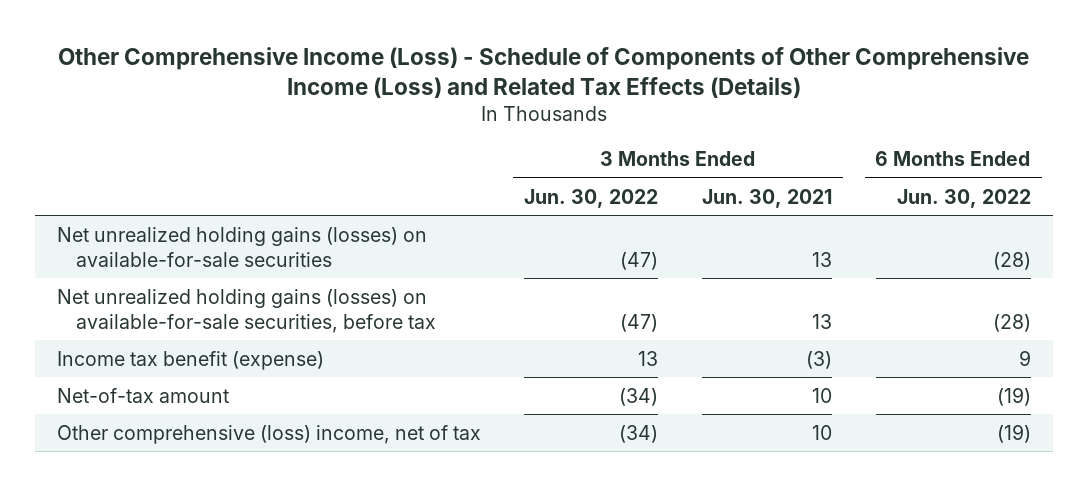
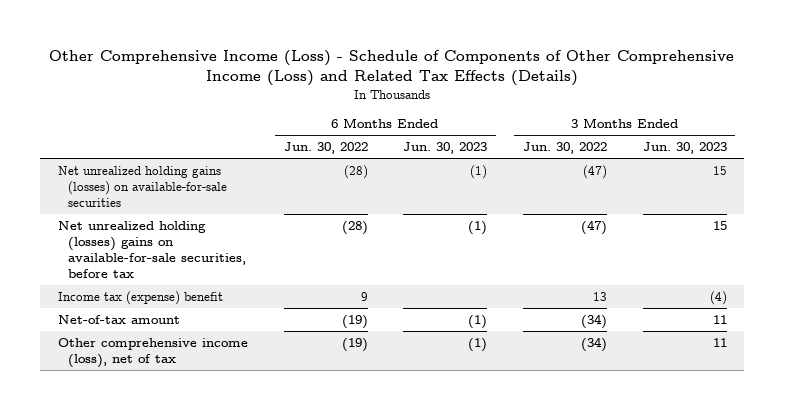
[702,188,833,208] Jun. 30, 2021 -> none
none -> [403,142,488,155] Jun. 30, 2023
none -> [642,142,727,155] Jun. 30, 2023
[56,288,437,333] Net unrealized holding gains (losses) on available-for-sale securities, before tax -> [58,221,246,279] Net unrealized holding (losses) gains on available-for-sale securities, before tax
[56,350,324,370] Income tax benefit (expense) -> [58,291,224,306] Income tax (expense) benefit
[56,424,481,444] Other comprehensive (loss) income, net of tax -> [58,338,249,369] Other comprehensive income (loss), net of tax

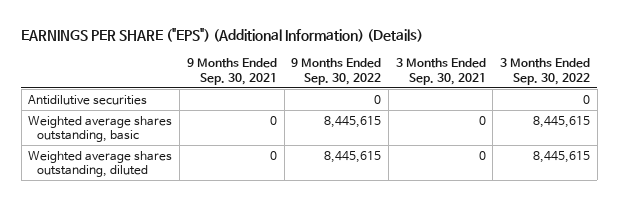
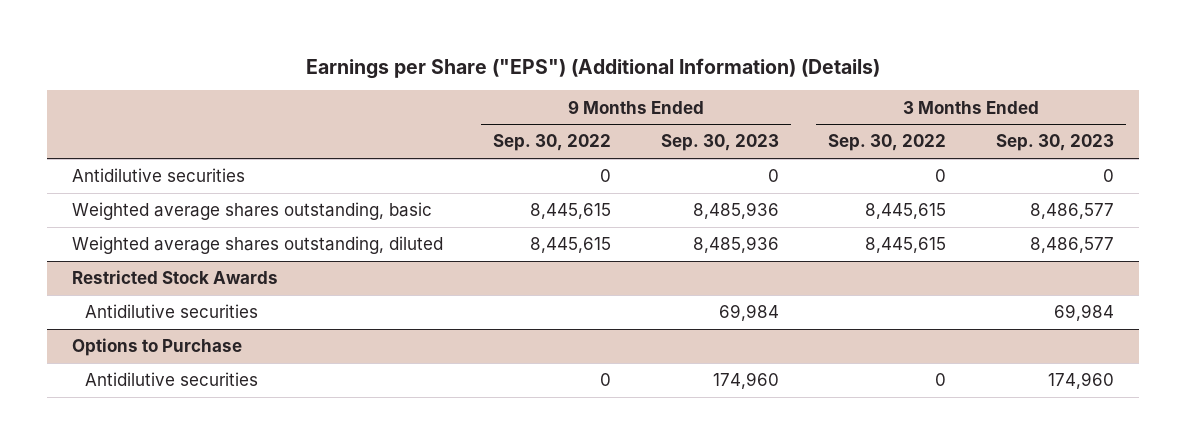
[21,28,424,43] EARNINGS PER SHARE ("EPS") (Additional Information) (Details) -> [306,57,881,79] Earnings per Share ("EPS") (Additional Information) (Details)
[186,58,277,85] 9 Months Ended Sep. 30, 2021 -> none
[395,58,486,85] 3 Months Ended Sep. 30, 2021 -> none
none -> [660,134,779,152] Sep. 30, 2023
none -> [995,134,1114,152] Sep. 30, 2023
none -> [72,270,279,285] Restricted Stock Awards
none -> [85,304,259,319] Antidilutive securities
none -> [72,338,243,357] Options to Purchase
none -> [85,372,259,387] Antidilutive securities

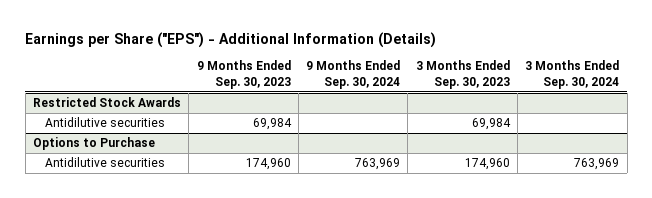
[306,57,881,79] Earnings per Share ("EPS") (Additional Information) (Details) -> [25,31,437,48] Earnings per Share ("EPS") - Additional Information (Details)
[492,134,611,152] Sep. 30, 2022 -> none
[828,134,947,152] Sep. 30, 2022 -> none
none -> [306,60,401,90] 9 Months Ended Sep. 30, 2024
none -> [525,60,620,90] 3 Months Ended Sep. 30, 2024
[72,168,246,183] Antidilutive securities -> none
[72,202,433,221] Weighted average shares outstanding, basic -> none
[72,236,444,255] Weighted average shares outstanding, diluted -> none

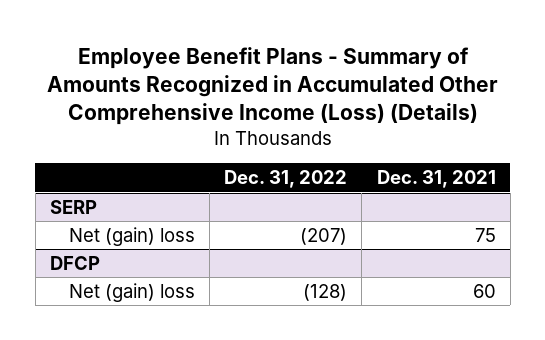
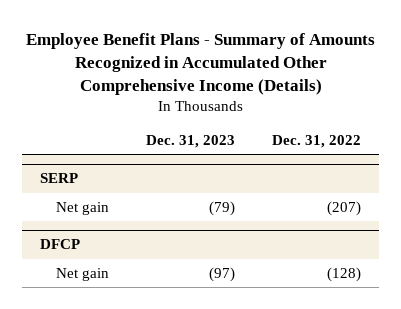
[46,46,498,126] Employee Benefit Plans - Summary of Amounts Recognized in Accumulated Other Comprehensive Income (Loss) (Details) -> [25,32,375,95] Employee Benefit Plans - Summary of Amounts Recognized in Accumulated Other Comprehensive Income (Details)
[376,170,496,189] Dec. 31, 2021 -> none
none -> [145,134,235,148] Dec. 31, 2023
[68,226,195,246] Net (gain) loss -> [55,202,109,216] Net gain
[68,282,195,302] Net (gain) loss -> [55,268,109,282] Net gain

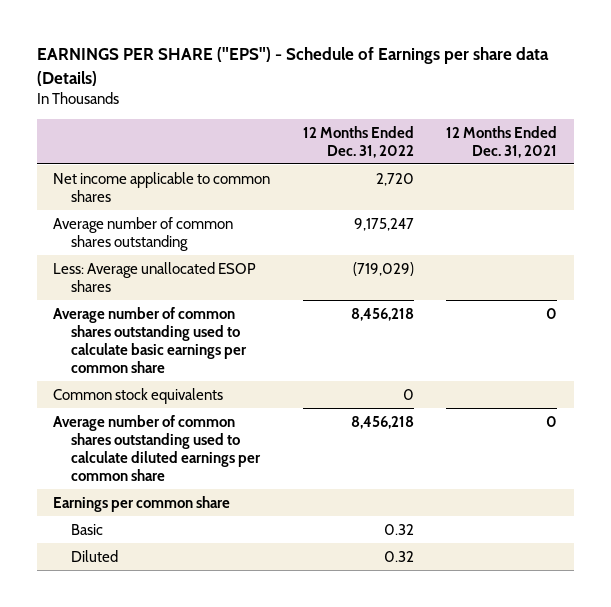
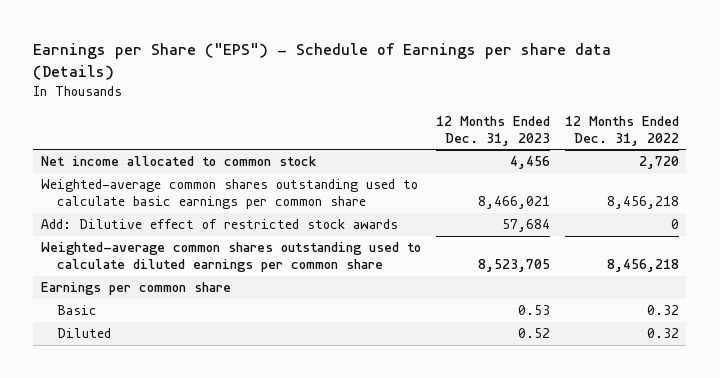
[37,47,550,86] EARNINGS PER SHARE ("EPS") - Schedule of Earnings per share data (Details) -> [33,42,612,80] Earnings per Share ("EPS") - Schedule of Earnings per share data (Details)
[446,125,558,158] 12 Months Ended Dec. 31, 2021 -> none
none -> [435,115,550,146] 12 Months Ended Dec. 31, 2023
[53,216,234,251] Average number of common shares outstanding -> none
[53,261,257,292] Less: Average unallocated ESOP shares -> none
[53,387,224,404] Common stock equivalents -> none
[53,171,271,202] Net income applicable to common shares -> [40,156,317,167] Net income allocated to common stock
[53,306,248,374] Average number of common shares outstanding used to calculate basic earnings per common share -> [40,179,418,209] Weighted-average common shares outstanding used to calculate basic earnings per common share
none -> [40,219,398,230] Add: Dilutive effect of restricted stock awards
[53,414,262,482] Average number of common shares outstanding used to calculate diluted earnings per common share -> [40,242,421,272] Weighted-average common shares outstanding used to calculate diluted earnings per common share

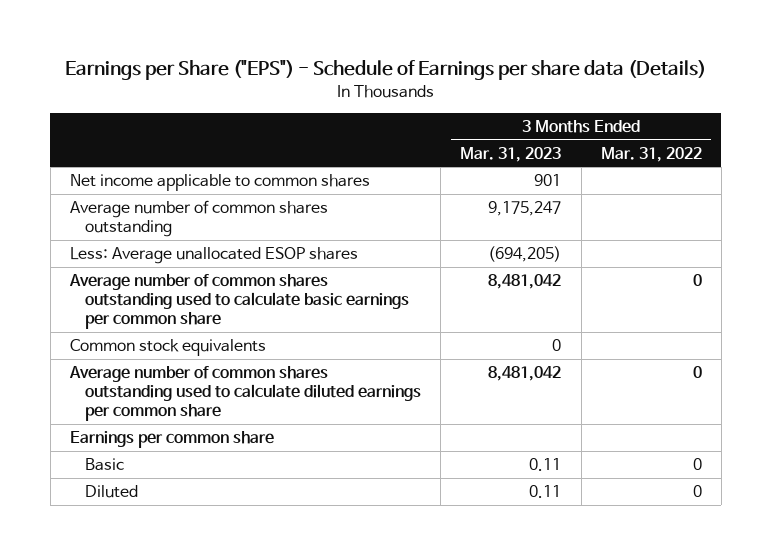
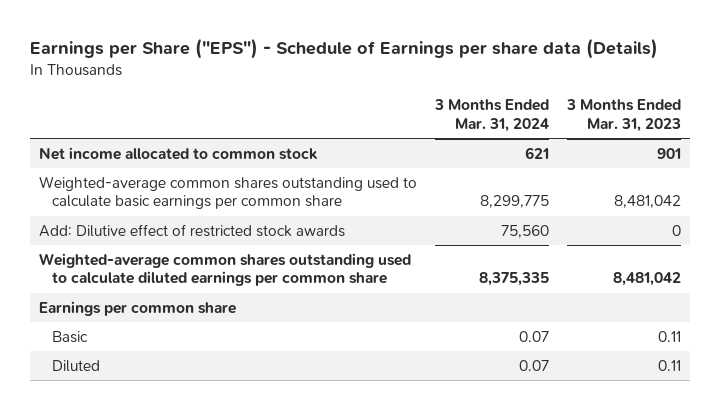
[600,146,702,162] Mar. 31, 2022 -> none
none -> [433,99,549,132] 3 Months Ended Mar. 31, 2024
[69,200,328,238] Average number of common shares outstanding -> none
[69,247,358,265] Less: Average unallocated ESOP shares -> none
[69,339,266,357] Common stock equivalents -> none
[69,174,370,192] Net income applicable to common shares -> [38,147,318,161] Net income allocated to common stock
[68,274,410,330] Average number of common shares outstanding used to calculate basic earnings per common share -> [38,176,417,210] Weighted-average common shares outstanding used to calculate basic earnings per common share
none -> [38,224,345,238] Add: Dilutive effect of restricted stock awards
[68,366,422,422] Average number of common shares outstanding used to calculate diluted earnings per common share -> [38,253,411,287] Weighted-average common shares outstanding used to calculate diluted earnings per common share

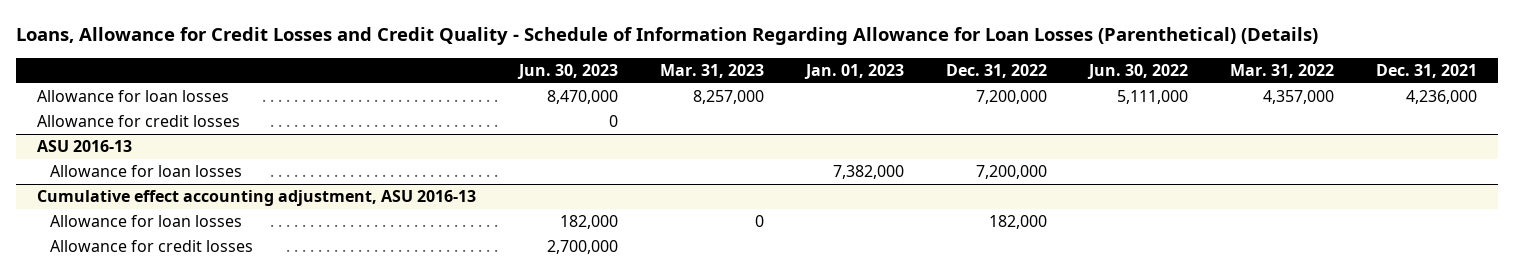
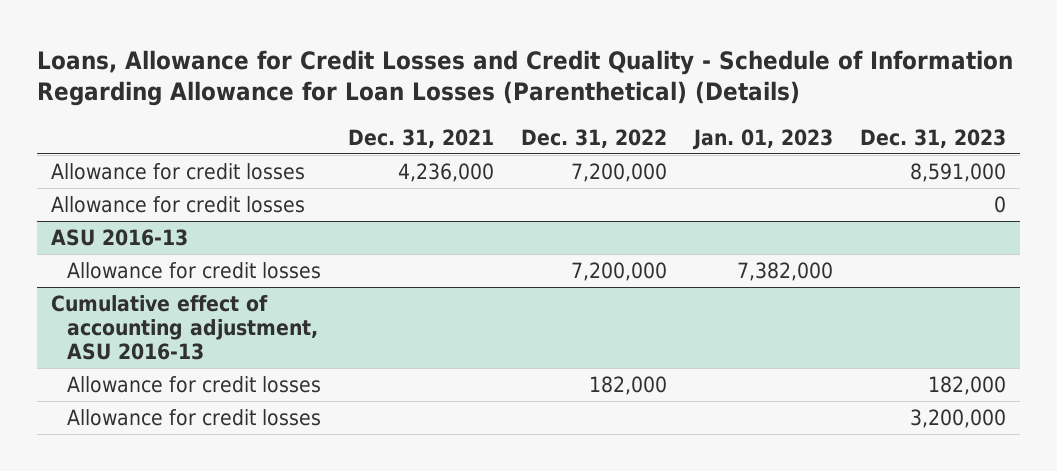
[516,64,618,80] Jun. 30, 2023 -> none
[659,64,764,79] Mar. 31, 2023 -> none
[1086,64,1188,80] Jun. 30, 2022 -> none
[1230,64,1335,79] Mar. 31, 2022 -> none
none -> [860,128,1007,148] Dec. 31, 2023
[37,90,230,103] Allowance for loan losses -> [50,162,305,180] Allowance for credit losses
[49,165,242,178] Allowance for loan losses -> [66,261,321,279] Allowance for credit losses
[37,190,477,207] Cumulative effect accounting adjustment, ASU 2016-13 -> [50,294,318,361] Cumulative effect of accounting adjustment, ASU 2016-13
[49,215,242,228] Allowance for loan losses -> [66,375,321,393] Allowance for credit losses

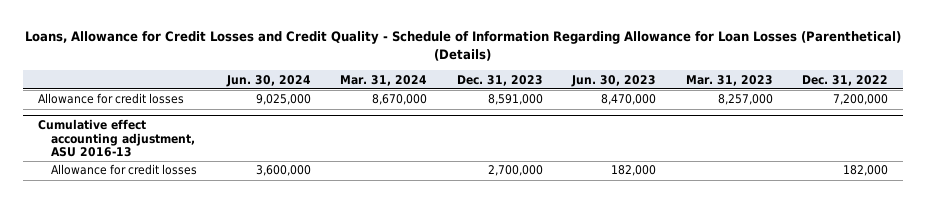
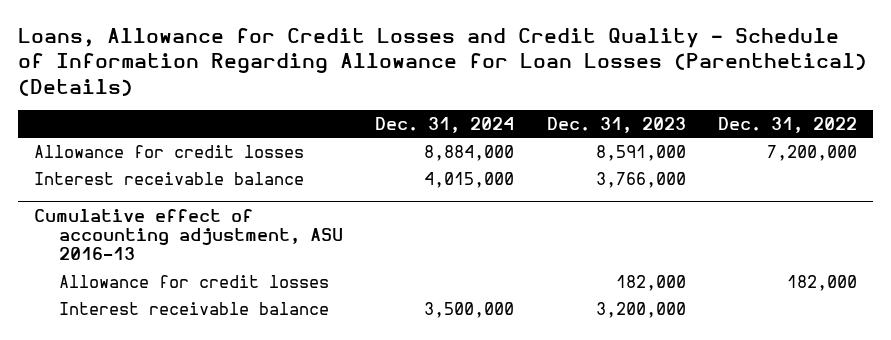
[225,74,311,87] Jun. 30, 2024 -> none
[340,74,428,86] Mar. 31, 2024 -> none
[571,74,657,87] Jun. 30, 2023 -> none
[685,74,773,86] Mar. 31, 2023 -> none
none -> [375,117,515,134] Dec. 31, 2024
none -> [33,171,304,185] Interest receivable balance
[38,119,196,157] Cumulative effect accounting adjustment, ASU 2016-13 -> [33,208,343,261] Cumulative effect of accounting adjustment, ASU 2016-13
[487,165,543,177] 2,700,000 -> [615,274,686,291] 182,000
none -> [58,301,329,315] Interest receivable balance

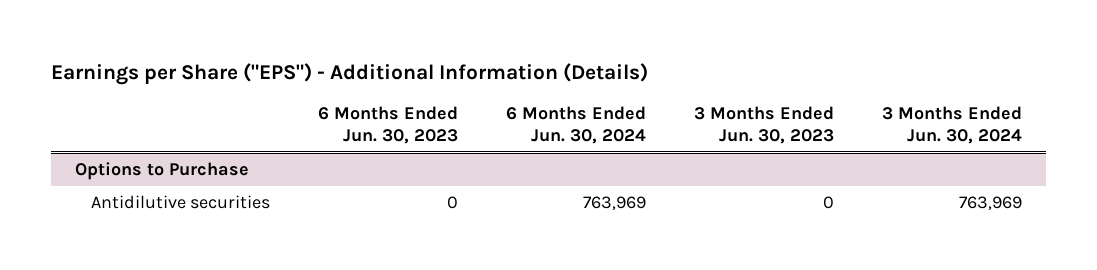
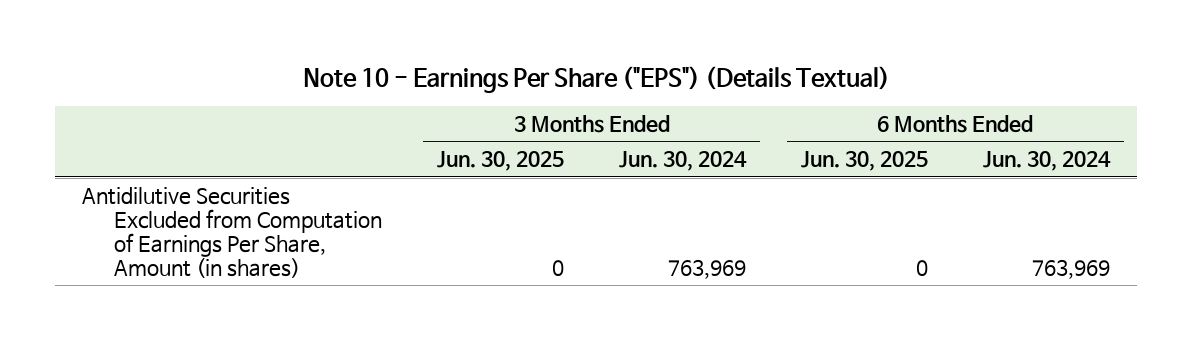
[50,62,648,85] Earnings per Share ("EPS") - Additional Information (Details) -> [302,66,890,94] Note 10 - Earnings Per Share ("EPS") (Details Textual)
[318,105,459,145] 6 Months Ended Jun. 30, 2023 -> none
[694,105,835,145] 3 Months Ended Jun. 30, 2023 -> none
none -> [437,151,565,172] Jun. 30, 2025
none -> [800,151,928,172] Jun. 30, 2025
[74,162,249,181] Options to Purchase -> none
[91,195,271,210] Antidilutive securities -> [82,186,383,279] Antidilutive Securities Excluded from Computation of Earnings Per Share, Amount (in shares)

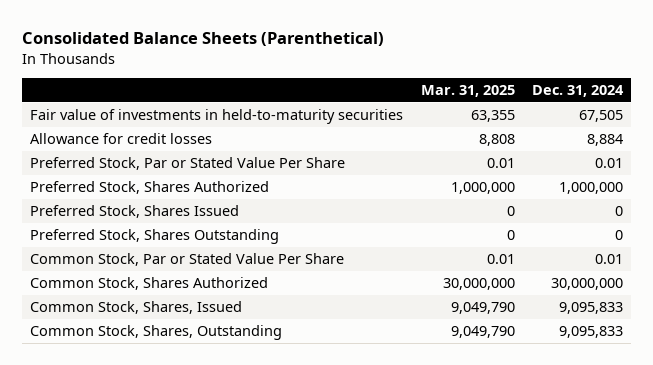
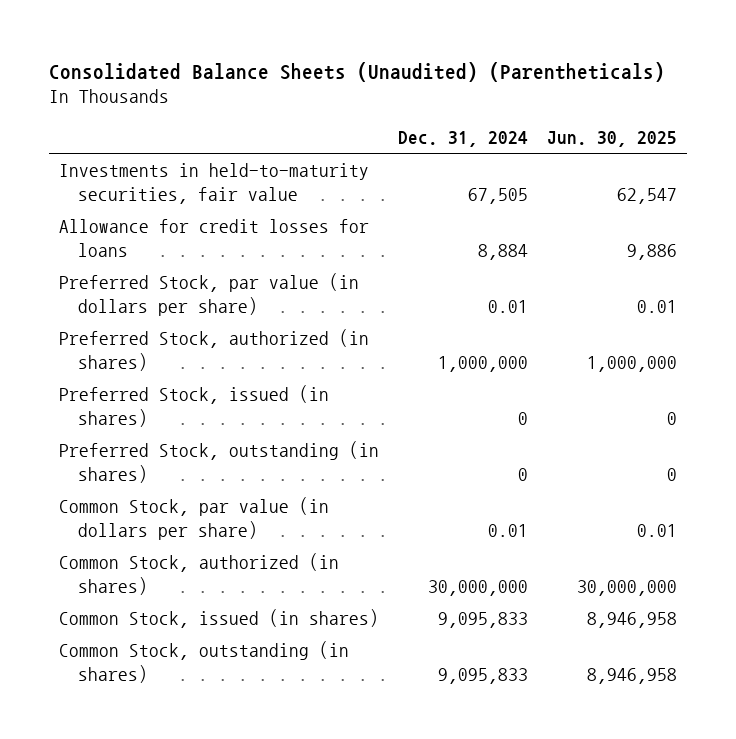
[21,32,384,47] Consolidated Balance Sheets (Parenthetical) -> [49,61,666,82] Consolidated Balance Sheets (Unaudited) (Parentheticals)
[420,85,515,98] Mar. 31, 2025 -> none
none -> [547,130,678,147] Jun. 30, 2025
[30,109,404,125] Fair value of investments in held-to-maturity securities -> [58,163,369,204] Investments in held-to-maturity securities, fair value
[30,133,213,145] Allowance for credit losses -> [58,219,369,257] Allowance for credit losses for loans
[30,157,346,171] Preferred Stock, Par or Stated Value Per Share -> [58,273,359,316] Preferred Stock, par value (in dollars per share)
[30,181,270,195] Preferred Stock, Shares Authorized -> [58,329,369,371] Preferred Stock, authorized (in shares)
[30,205,240,219] Preferred Stock, Shares Issued -> [58,385,329,427] Preferred Stock, issued (in shares)
[30,229,280,245] Preferred Stock, Shares Outstanding -> [58,441,379,483] Preferred Stock, outstanding (in shares)
[30,253,345,267] Common Stock, Par or Stated Value Per Share -> [58,497,329,540] Common Stock, par value (in dollars per share)
[30,277,269,291] Common Stock, Shares Authorized -> [58,553,339,595] Common Stock, authorized (in shares)
[30,301,243,315] Common Stock, Shares, Issued -> [58,609,379,629] Common Stock, issued (in shares)
[30,325,283,341] Common Stock, Shares, Outstanding -> [58,641,349,683] Common Stock, outstanding (in shares)

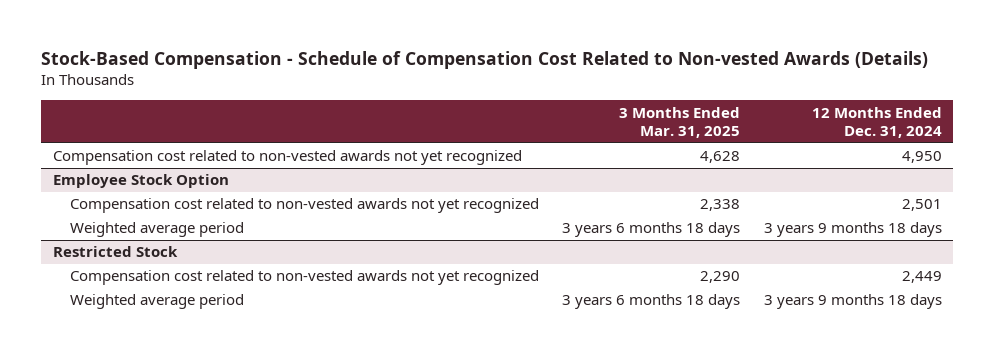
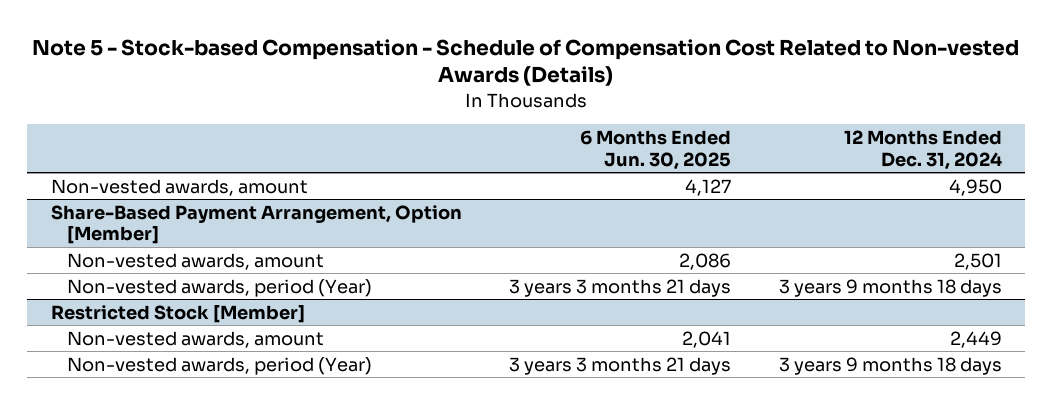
[41,50,929,69] Stock-Based Compensation - Schedule of Compensation Cost Related to Non-vested Awards (Details) -> [32,38,1020,87] Note 5 - Stock-based Compensation - Schedule of Compensation Cost Related to Non-vested Awards (Details)
[619,106,741,139] 3 Months Ended Mar. 31, 2025 -> none
none -> [580,129,732,170] 6 Months Ended Jun. 30, 2025
[52,150,522,166] Compensation cost related to non-vested awards not yet recognized -> [50,178,308,196] Non-vested awards, amount
[52,174,229,189] Employee Stock Option -> [50,204,462,245] Share-Based Payment Arrangement, Option [Member]
[69,198,539,214] Compensation cost related to non-vested awards not yet recognized -> [66,252,324,270] Non-vested awards, amount
[69,222,244,238] Weighted average period -> [66,278,372,297] Non-vested awards, period (Year)
[52,246,178,258] Restricted Stock -> [50,304,305,323] Restricted Stock [Member]
[69,270,539,286] Compensation cost related to non-vested awards not yet recognized -> [66,330,324,348] Non-vested awards, amount
[69,294,244,310] Weighted average period -> [66,356,372,375] Non-vested awards, period (Year)

